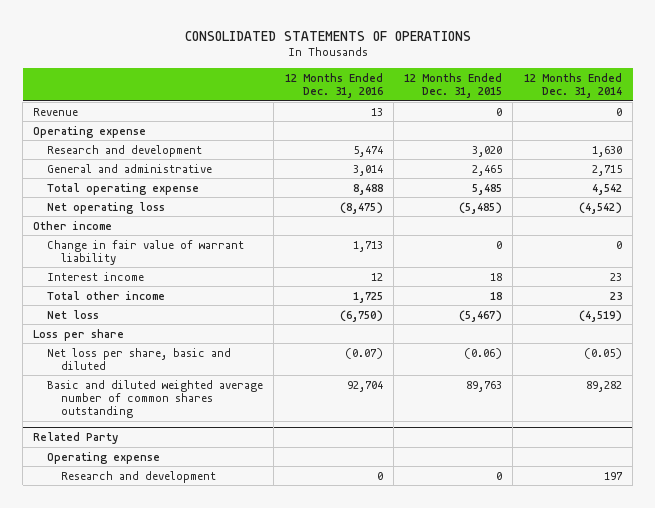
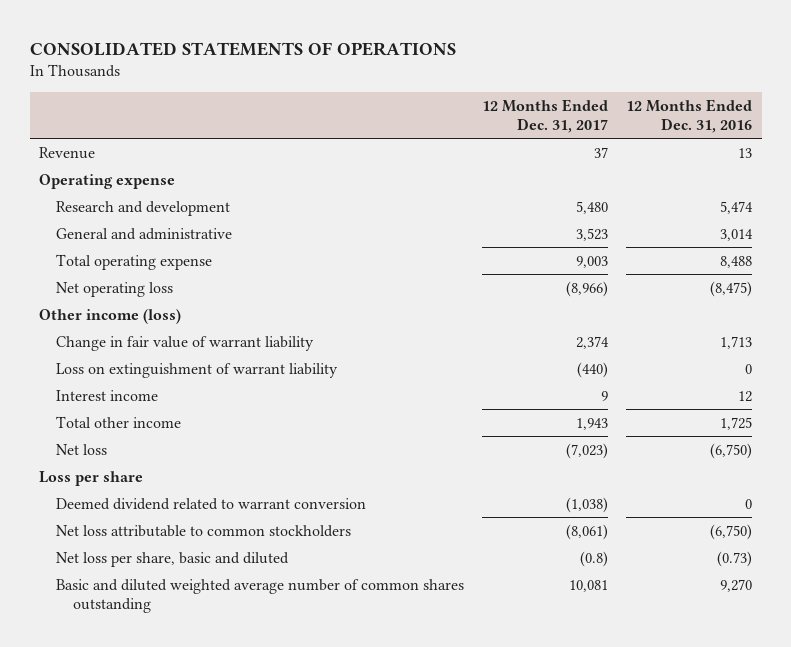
[404,72,503,98] 12 Months Ended Dec. 31, 2015 -> none
[523,72,622,98] 12 Months Ended Dec. 31, 2014 -> none
none -> [482,99,609,133] 12 Months Ended Dec. 31, 2017
[33,220,113,230] Other income -> [38,308,181,324] Other income (loss)
none -> [55,362,338,378] Loss on extinguishment of warrant liability
[33,432,119,445] Related Party -> none
[47,451,161,464] Operating expense -> none
[60,470,216,483] Research and development -> none
none -> [55,497,366,510] Deemed dividend related to warrant conversion
none -> [55,524,351,537] Net loss attributable to common stockholders
[344,347,383,359] (0.07) -> [717,550,753,567] (0.73)
[346,380,383,392] 92,704 -> [720,578,753,592] 9,270

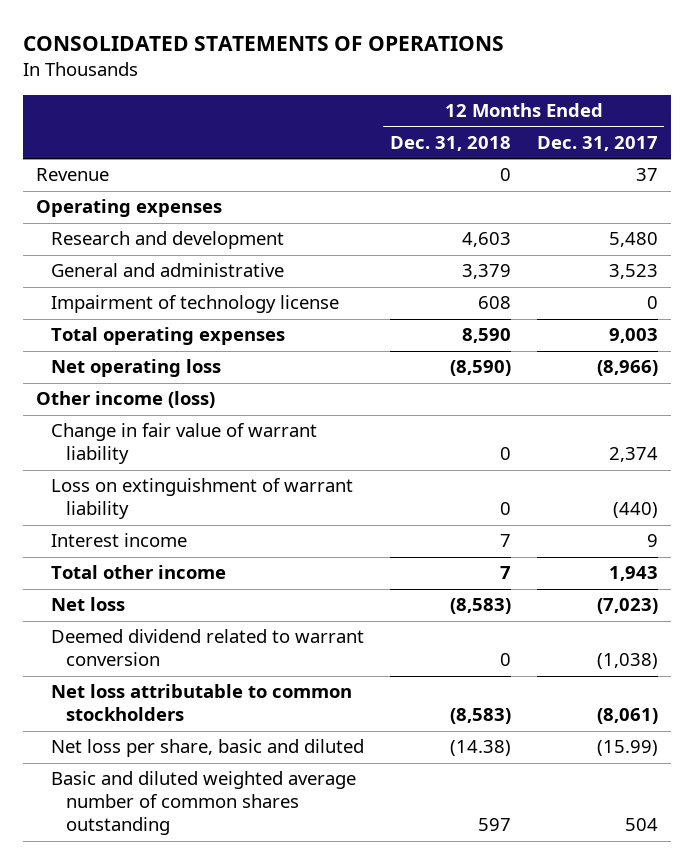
[626,99,753,133] 12 Months Ended Dec. 31, 2016 -> none
none -> [389,135,511,151] Dec. 31, 2018
[38,173,175,189] Operating expense -> [35,199,222,218] Operating expenses
none -> [50,295,339,314] Impairment of technology license
[55,253,212,270] Total operating expense -> [50,327,285,346] Total operating expenses
[38,470,143,486] Loss per share -> none
[580,550,609,567] (0.8) -> [596,740,658,757] (15.99)
[569,579,609,592] 10,081 -> [624,818,658,832] 504

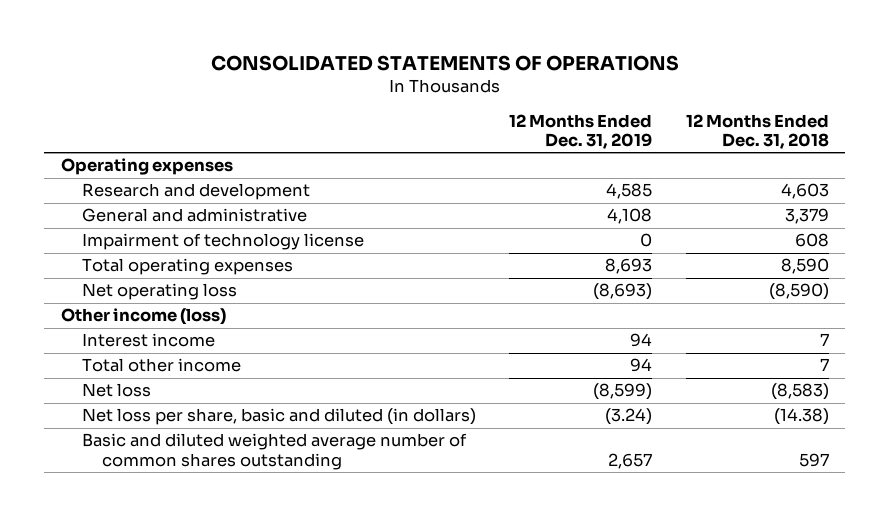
[536,135,658,151] Dec. 31, 2017 -> none
none -> [509,113,653,150] 12 Months Ended Dec. 31, 2019
[35,168,109,182] Revenue -> none
[50,423,317,465] Change in fair value of warrant liability -> none
[50,478,353,520] Loss on extinguishment of warrant liability -> none
[50,629,364,667] Deemed dividend related to warrant conversion -> none
[50,684,352,722] Net loss attributable to common stockholders -> none
[50,739,364,758] Net loss per share, basic and diluted -> [81,408,476,426] Net loss per share, basic and diluted (in dollars)

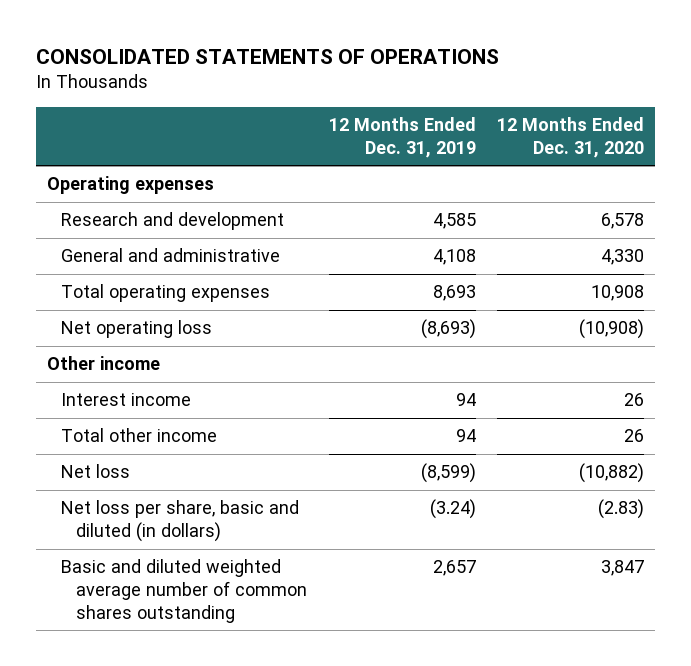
[685,113,829,150] 12 Months Ended Dec. 31, 2018 -> none
none -> [497,116,645,158] 12 Months Ended Dec. 31, 2020
[81,233,364,251] Impairment of technology license -> none
[60,308,226,326] Other income (loss) -> [46,356,160,371] Other income

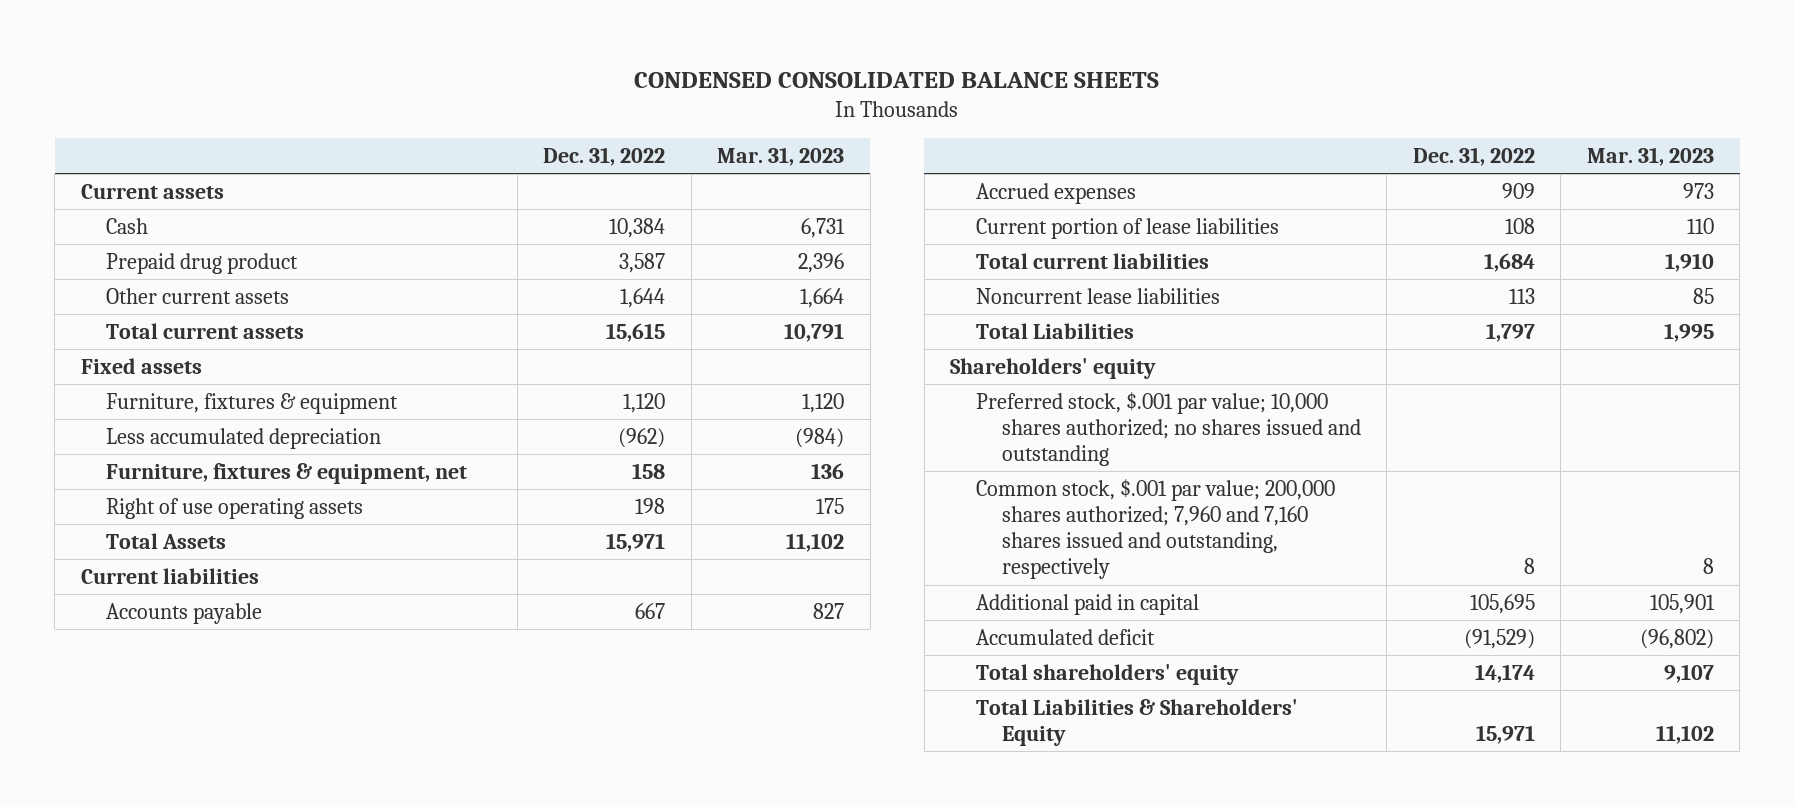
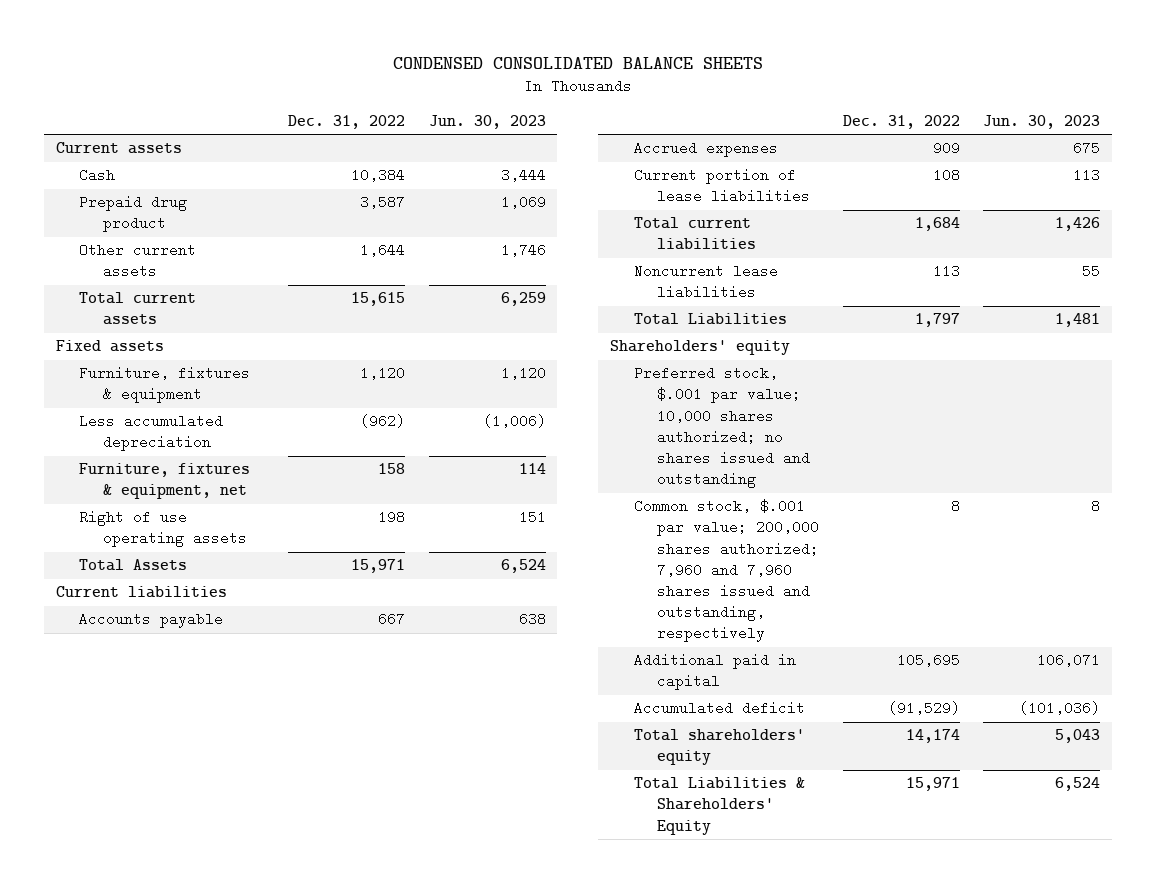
[717,147,845,167] Mar. 31, 2023 -> none
none -> [428,115,546,130] Jun. 30, 2023
[975,478,1335,580] Common stock, $.001 par value; 200,000 shares authorized; 7,960 and 7,160 shares issued and outstanding, respectively -> [633,499,820,643] Common stock, $.001 par value; 200,000 shares authorized; 7,960 and 7,960 shares issued and outstanding, respectively

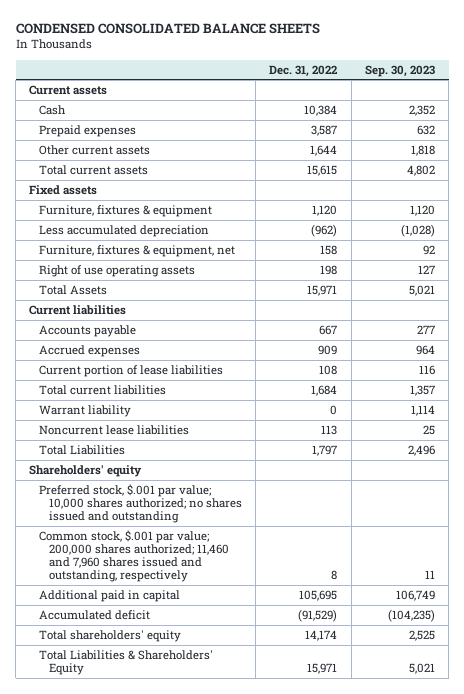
[428,115,546,130] Jun. 30, 2023 -> none
none -> [364,64,435,77] Sep. 30, 2023
[79,195,188,233] Prepaid drug product -> [39,124,137,137] Prepaid expenses
none -> [39,404,132,417] Warrant liability
[633,499,820,643] Common stock, $.001 par value; 200,000 shares authorized; 7,960 and 7,960 shares issued and outstanding, respectively -> [39,529,229,583] Common stock, $.001 par value; 200,000 shares authorized; 11,460 and 7,960 shares issued and outstanding, respectively

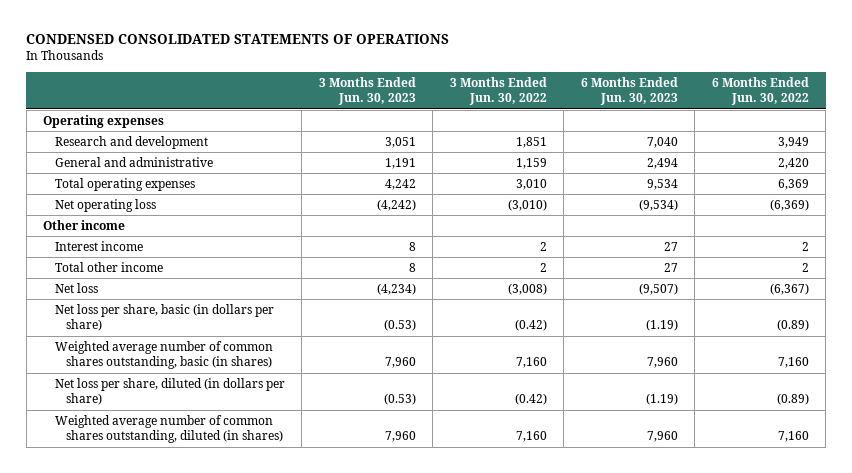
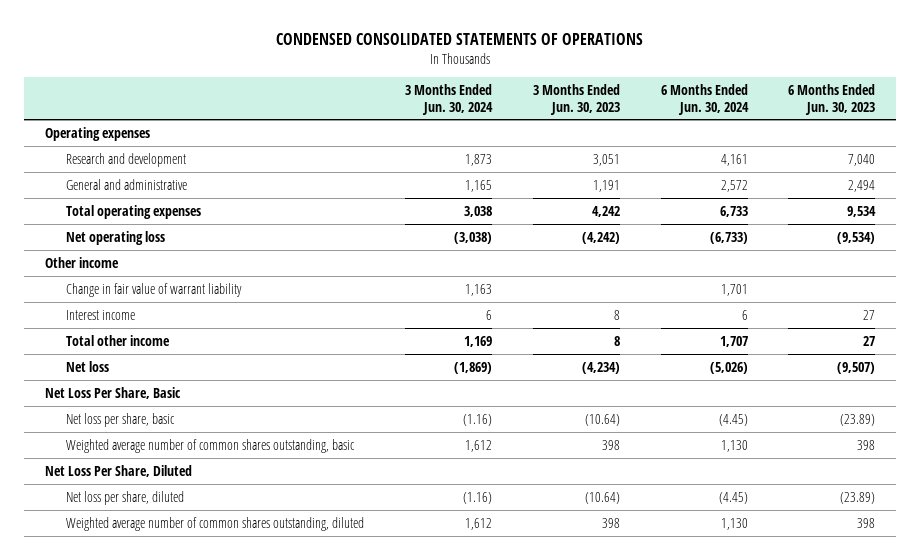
[449,77,547,106] 3 Months Ended Jun. 30, 2022 -> none
[711,77,809,106] 6 Months Ended Jun. 30, 2022 -> none
none -> [405,83,494,115] 3 Months Ended Jun. 30, 2024
none -> [660,83,749,115] 6 Months Ended Jun. 30, 2024
none -> [66,282,243,297] Change in fair value of warrant liability
none -> [44,386,180,399] Net Loss Per Share, Basic
[54,303,274,332] Net loss per share, basic (in dollars per share) -> [66,412,176,427] Net loss per share, basic
[383,319,416,332] (0.53) -> [584,413,620,426] (10.64)
[645,319,678,332] (1.19) -> [840,413,876,426] (23.89)
[54,340,273,370] Weighted average number of common shares outstanding, basic (in shares) -> [66,438,356,453] Weighted average number of common shares outstanding, basic
[384,357,416,369] 7,960 -> [601,439,620,450] 398
[646,357,678,369] 7,960 -> [857,439,876,450] 398
none -> [44,464,192,477] Net Loss Per Share, Diluted
[54,377,285,406] Net loss per share, diluted (in dollars per share) -> [66,490,185,505] Net loss per share, diluted
[383,393,416,406] (0.53) -> [584,491,620,504] (10.64)
[645,393,678,406] (1.19) -> [840,491,876,504] (23.89)
[54,414,283,444] Weighted average number of common shares outstanding, diluted (in shares) -> [66,516,365,531] Weighted average number of common shares outstanding, diluted
[384,431,416,443] 7,960 -> [601,517,620,528] 398
[646,431,678,443] 7,960 -> [857,517,876,528] 398

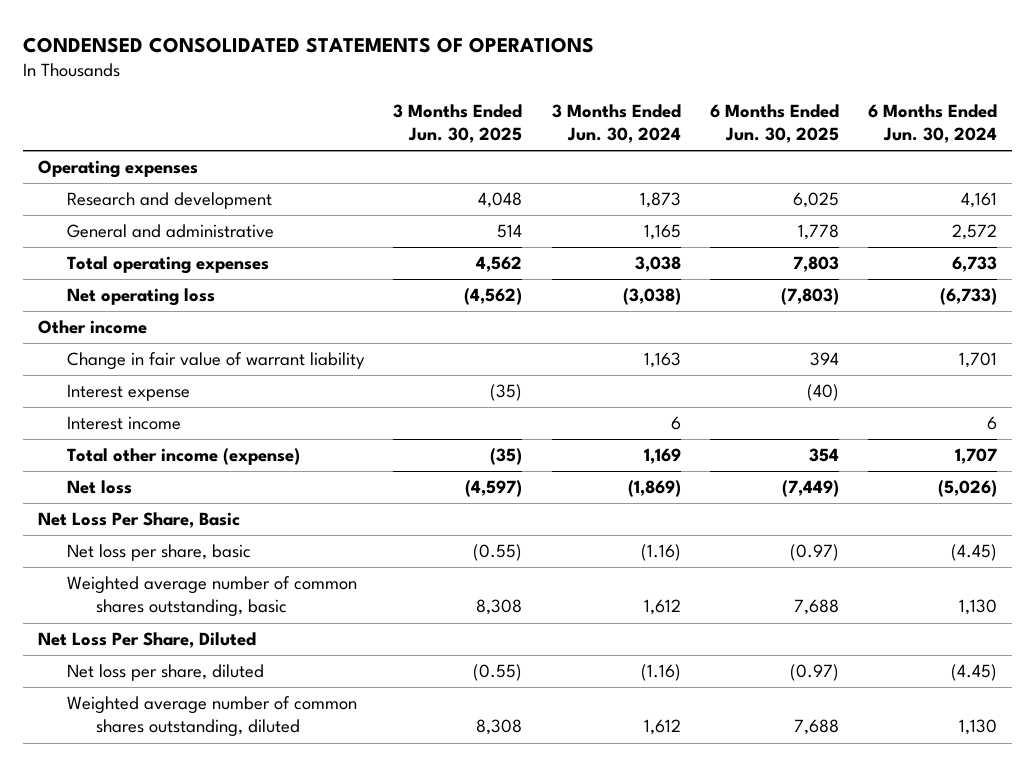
[532,83,620,115] 3 Months Ended Jun. 30, 2023 -> none
[788,83,876,115] 6 Months Ended Jun. 30, 2023 -> none
none -> [393,103,523,144] 3 Months Ended Jun. 30, 2025
none -> [710,103,840,144] 6 Months Ended Jun. 30, 2025
none -> [67,384,191,402] Interest expense
[66,334,171,346] Total other income -> [67,448,301,466] Total other income (expense)

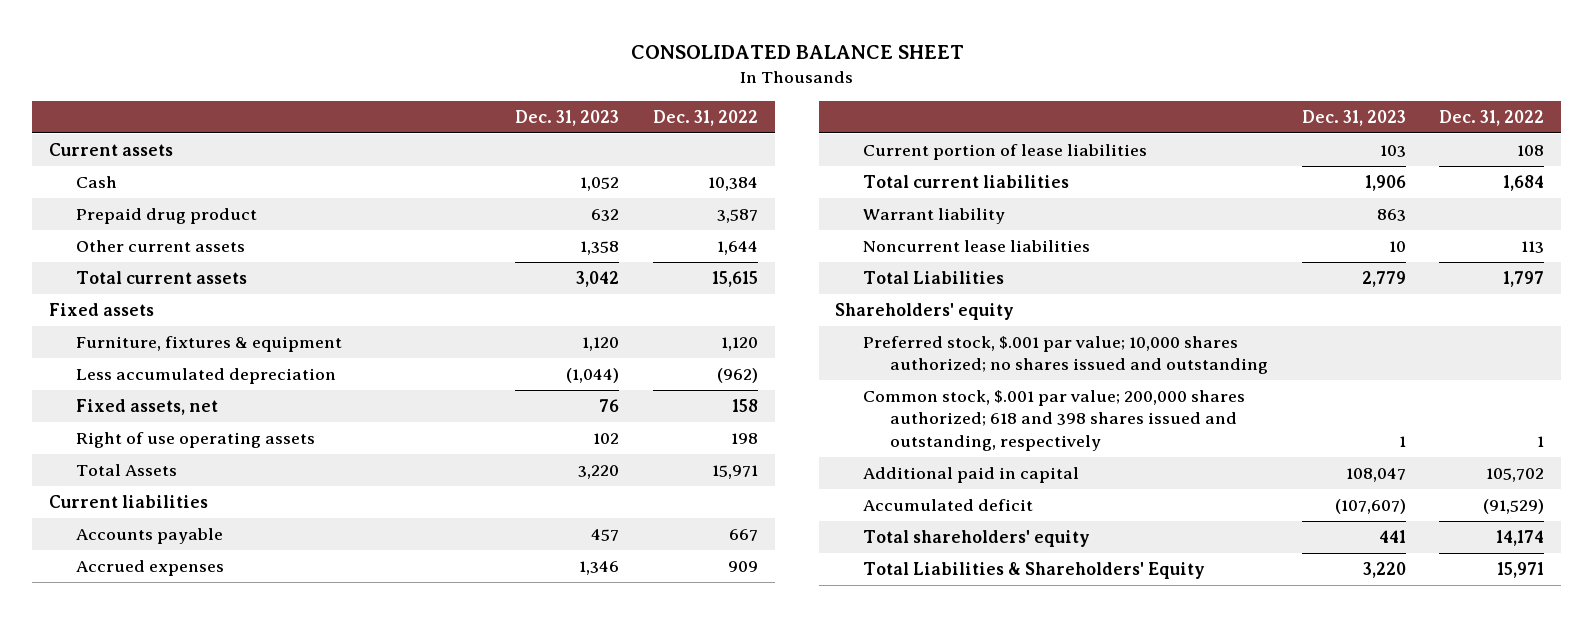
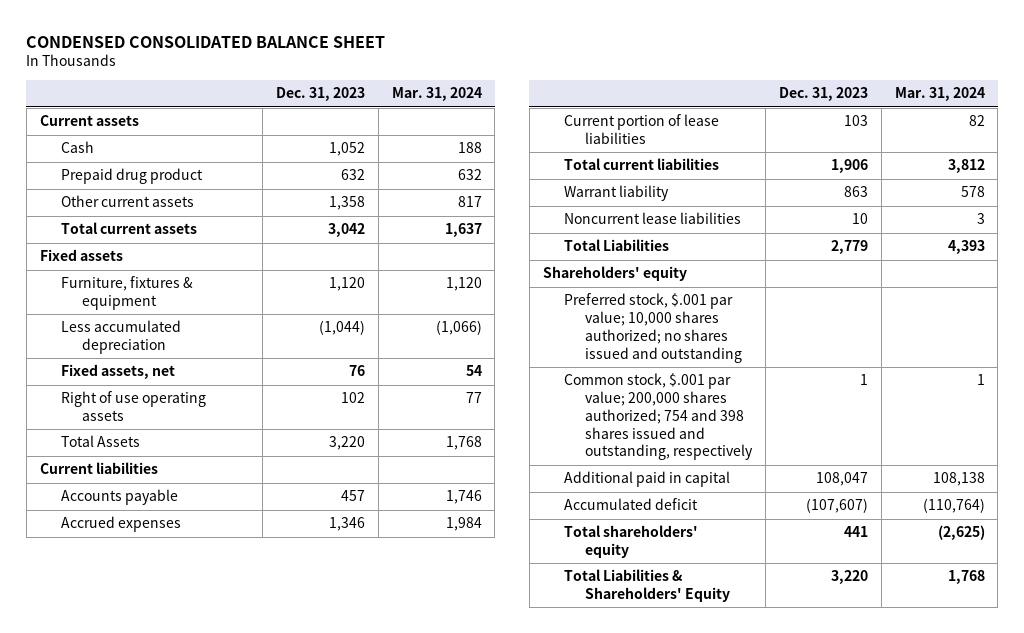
[630,45,964,60] CONSOLIDATED BALANCE SHEET -> [26,35,386,48] CONDENSED CONSOLIDATED BALANCE SHEET
[652,109,758,126] Dec. 31, 2022 -> none
none -> [391,87,482,102] Mar. 31, 2024
[862,390,1245,451] Common stock, $.001 par value; 200,000 shares authorized; 618 and 398 shares issued and outstanding, respectively -> [563,373,754,461] Common stock, $.001 par value; 200,000 shares authorized; 754 and 398 shares issued and outstanding, respectively

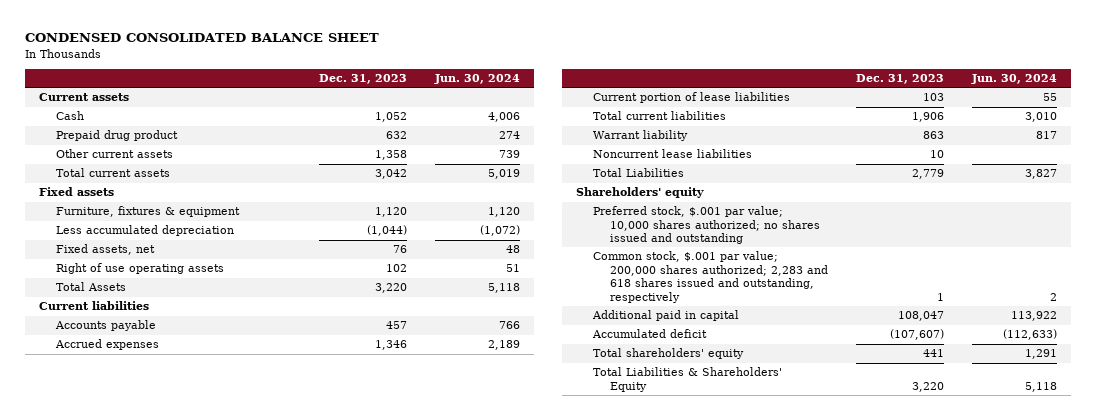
[391,87,482,102] Mar. 31, 2024 -> none
none -> [433,74,520,85] Jun. 30, 2024
[563,373,754,461] Common stock, $.001 par value; 200,000 shares authorized; 754 and 398 shares issued and outstanding, respectively -> [592,251,829,303] Common stock, $.001 par value; 200,000 shares authorized; 2,283 and 618 shares issued and outstanding, respectively

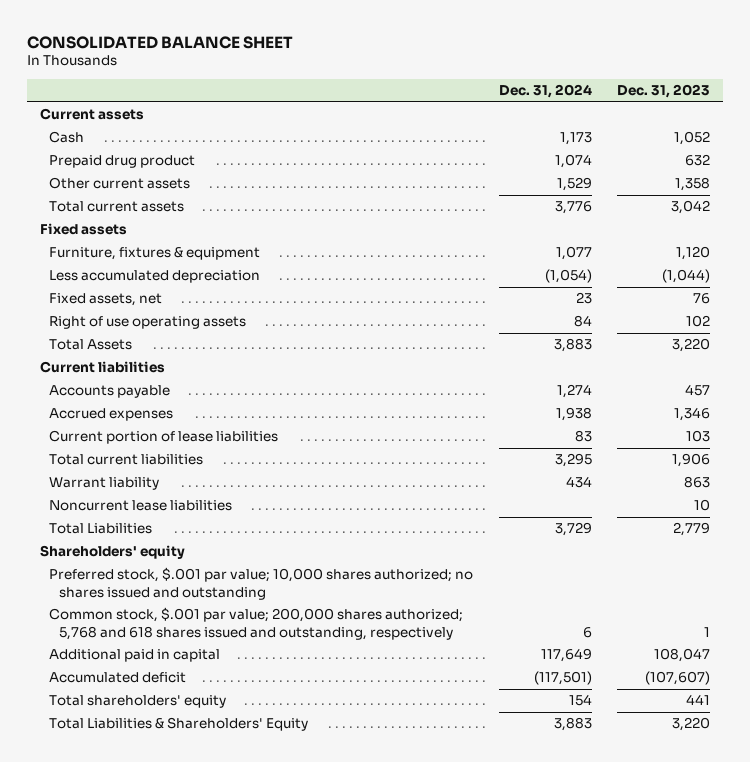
[24,33,379,43] CONDENSED CONSOLIDATED BALANCE SHEET -> [26,35,293,49] CONSOLIDATED BALANCE SHEET
[433,74,520,85] Jun. 30, 2024 -> none
none -> [498,84,592,99] Dec. 31, 2024
[592,251,829,303] Common stock, $.001 par value; 200,000 shares authorized; 2,283 and 618 shares issued and outstanding, respectively -> [49,607,464,640] Common stock, $.001 par value; 200,000 shares authorized; 5,768 and 618 shares issued and outstanding, respectively

